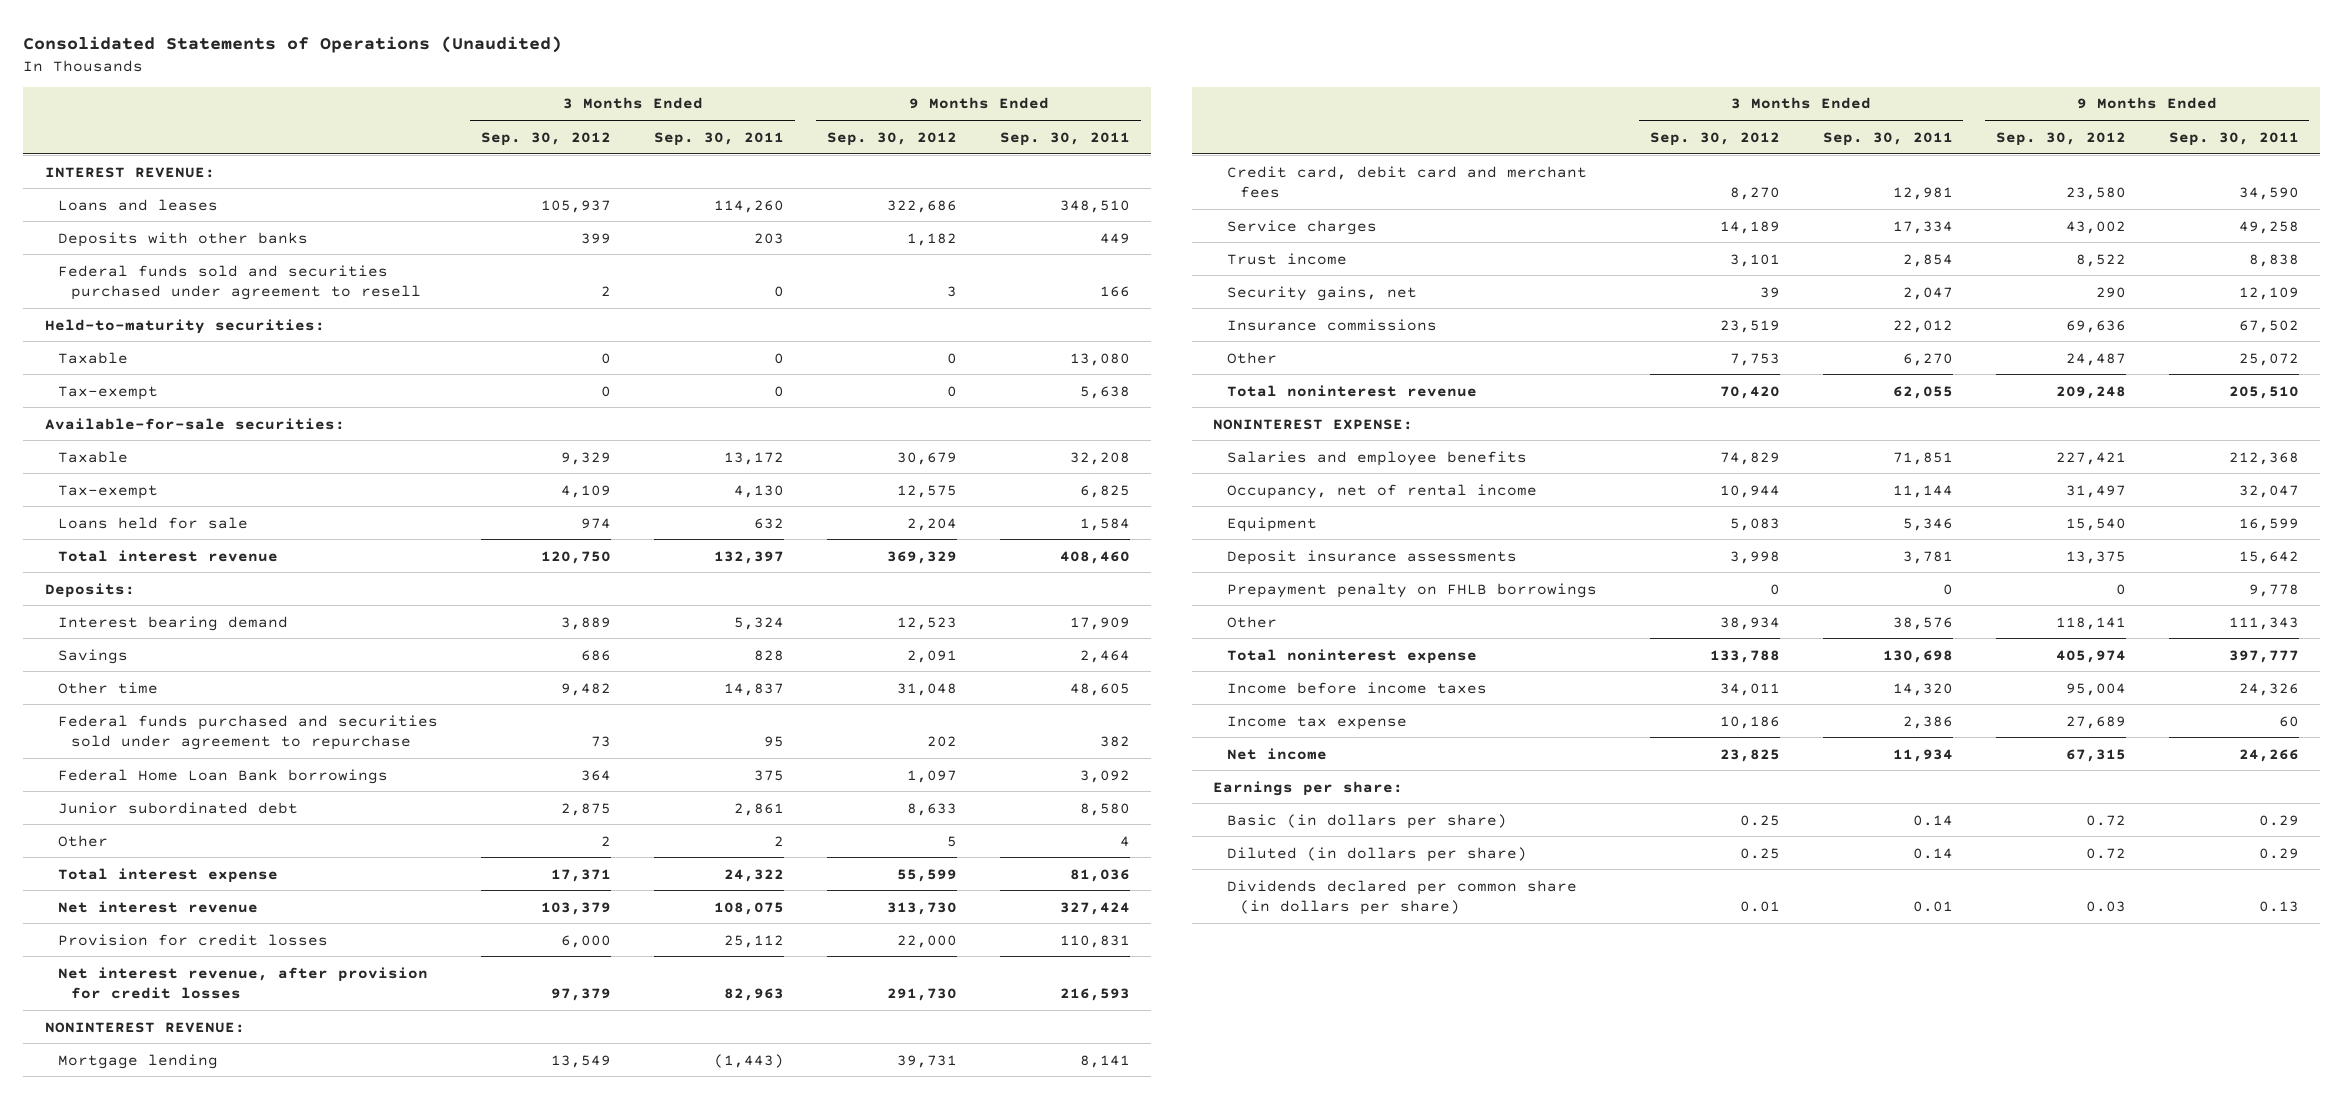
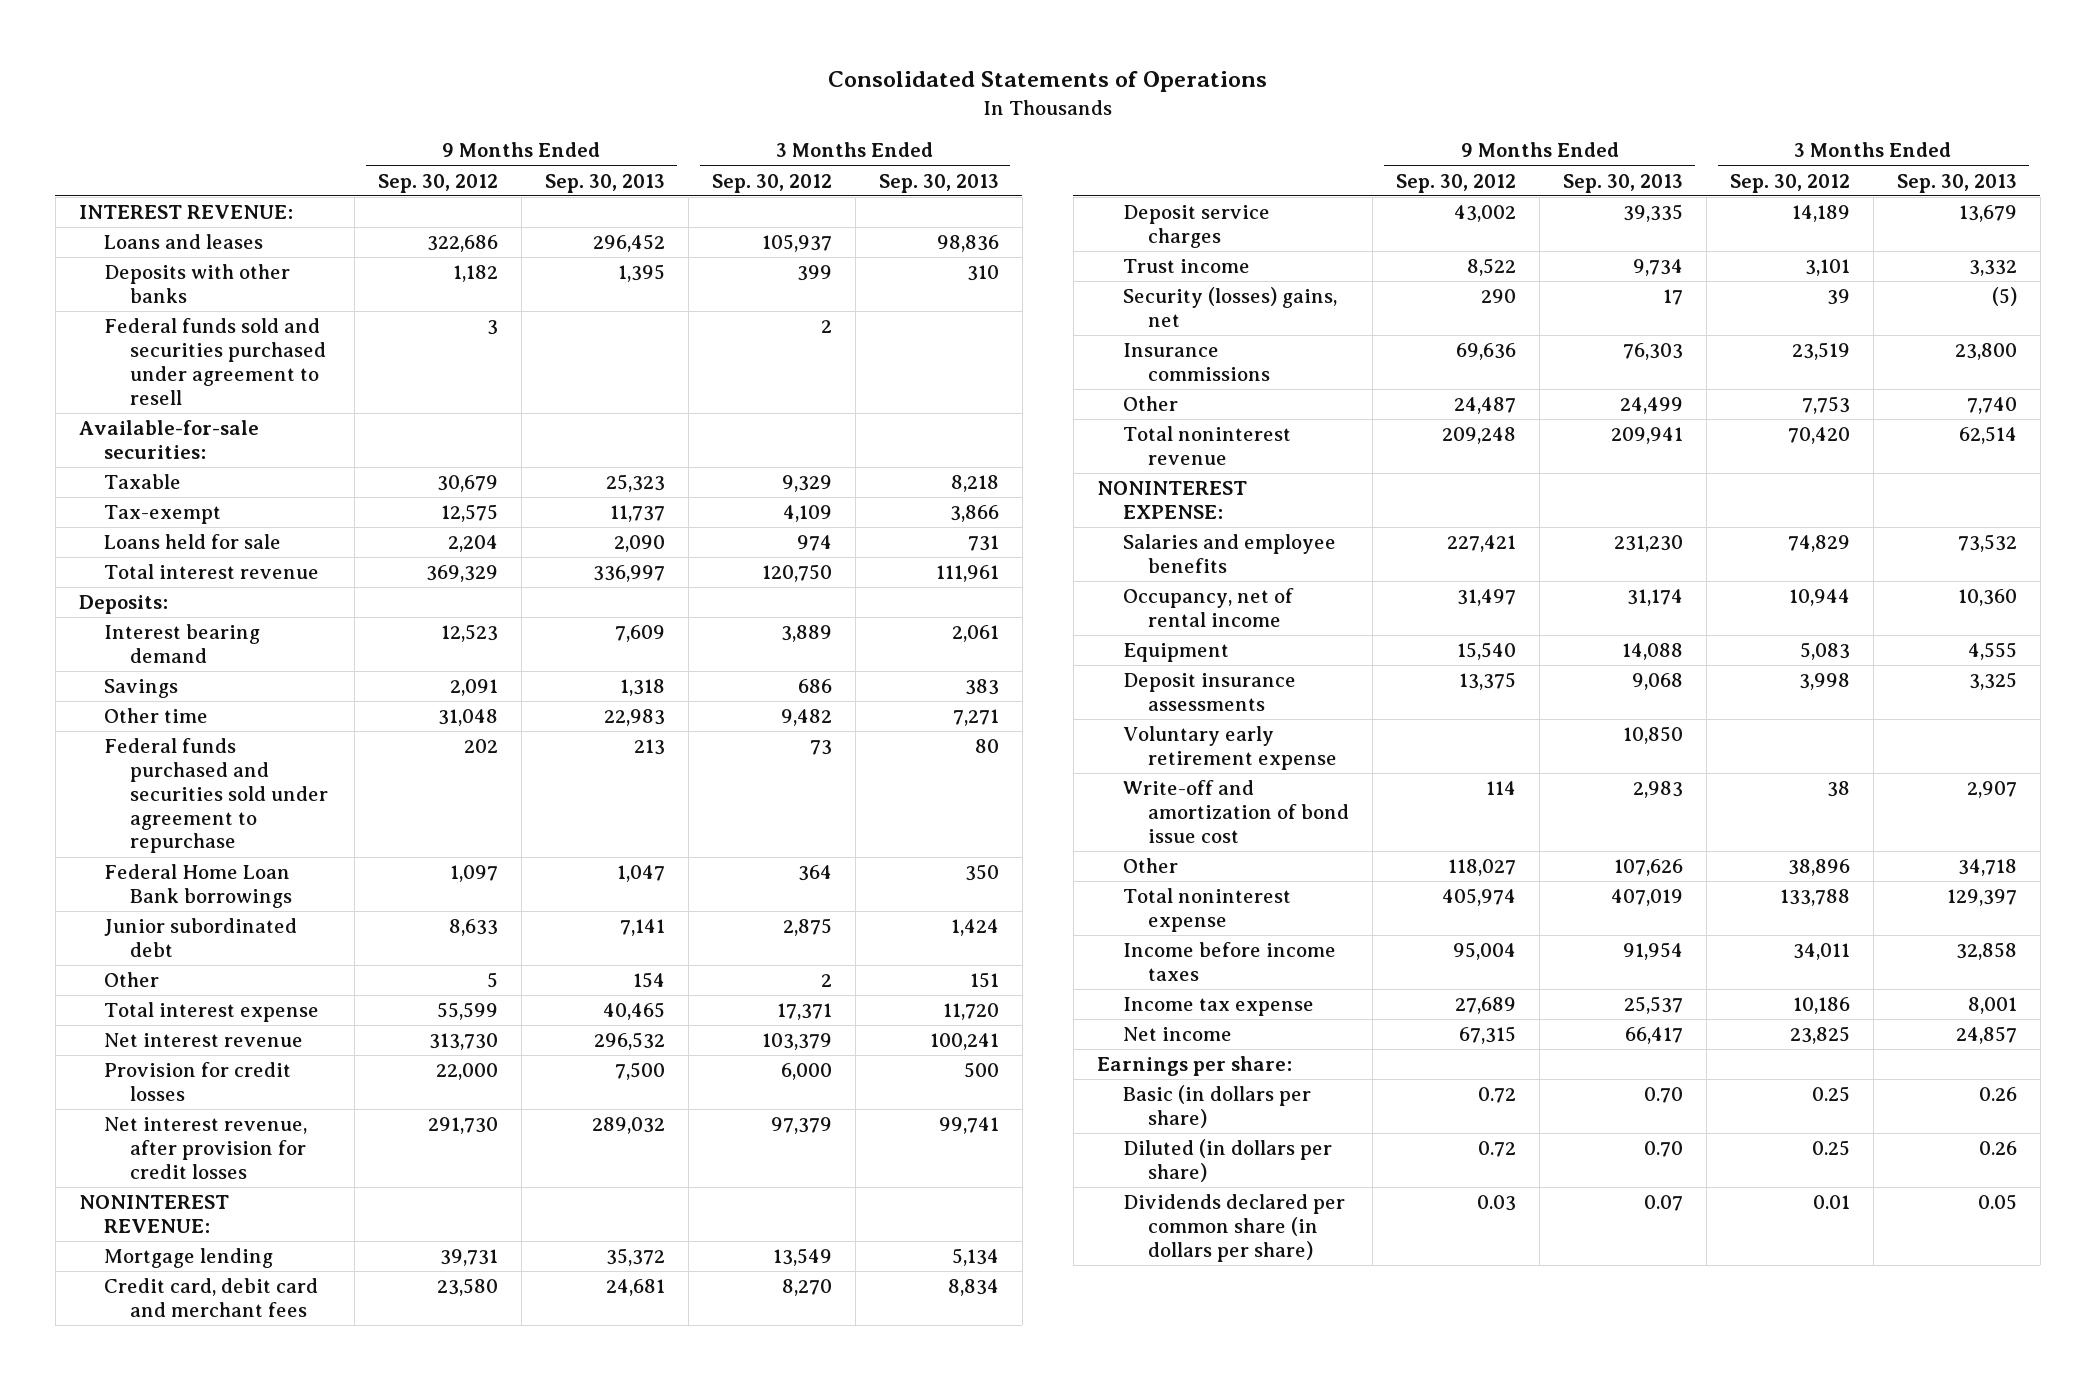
[23,35,563,53] Consolidated Statements of Operations (Unaudited) -> [827,71,1267,93] Consolidated Statements of Operations
[654,131,785,146] Sep. 30, 2011 -> none
[1000,131,1131,146] Sep. 30, 2011 -> none
none -> [544,173,665,193] Sep. 30, 2013
none -> [878,173,999,193] Sep. 30, 2013
[44,318,325,334] Held-to-maturity securities: -> none
[58,351,129,364] Taxable -> none
[58,385,159,400] Tax-exempt -> none
[1226,219,1377,235] Service charges -> [1122,205,1270,249] Deposit service charges
[1226,285,1417,301] Security gains, net -> [1122,287,1337,328] Security (losses) gains, net
[1226,582,1597,598] Prepayment penalty on FHLB borrowings -> none
none -> [1122,726,1338,771] Voluntary early retirement expense
none -> [1122,780,1350,843] Write-off and amortization of bond issue cost
[1719,616,1780,630] 38,934 -> [1787,859,1850,877] 38,896
[2055,616,2126,630] 118,141 -> [1448,859,1517,877] 118,027

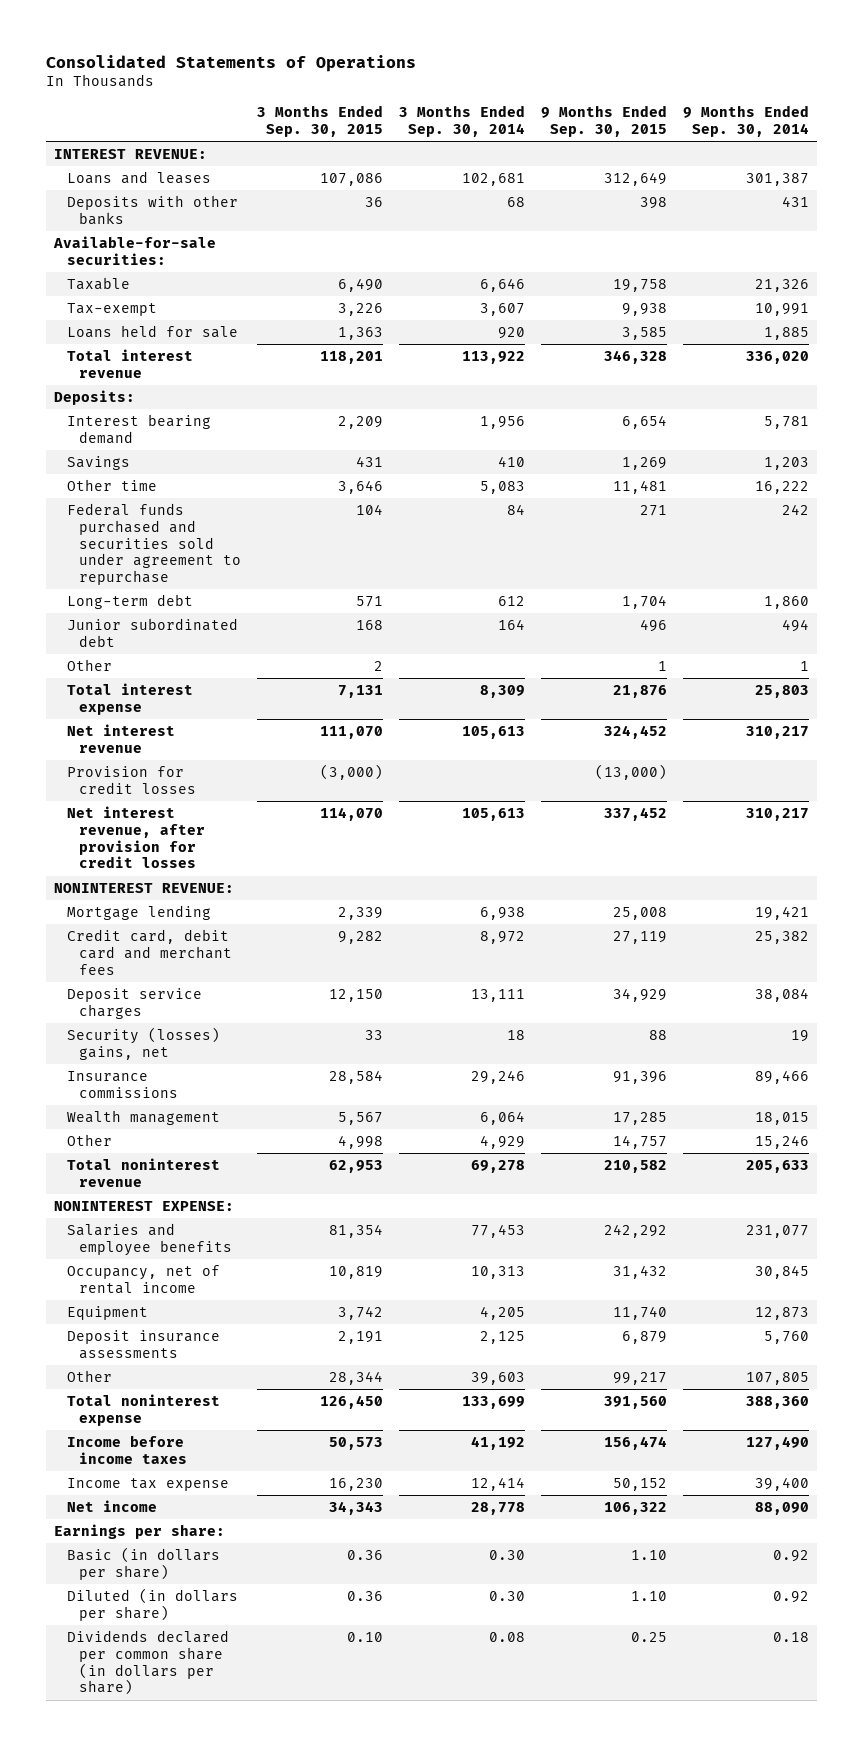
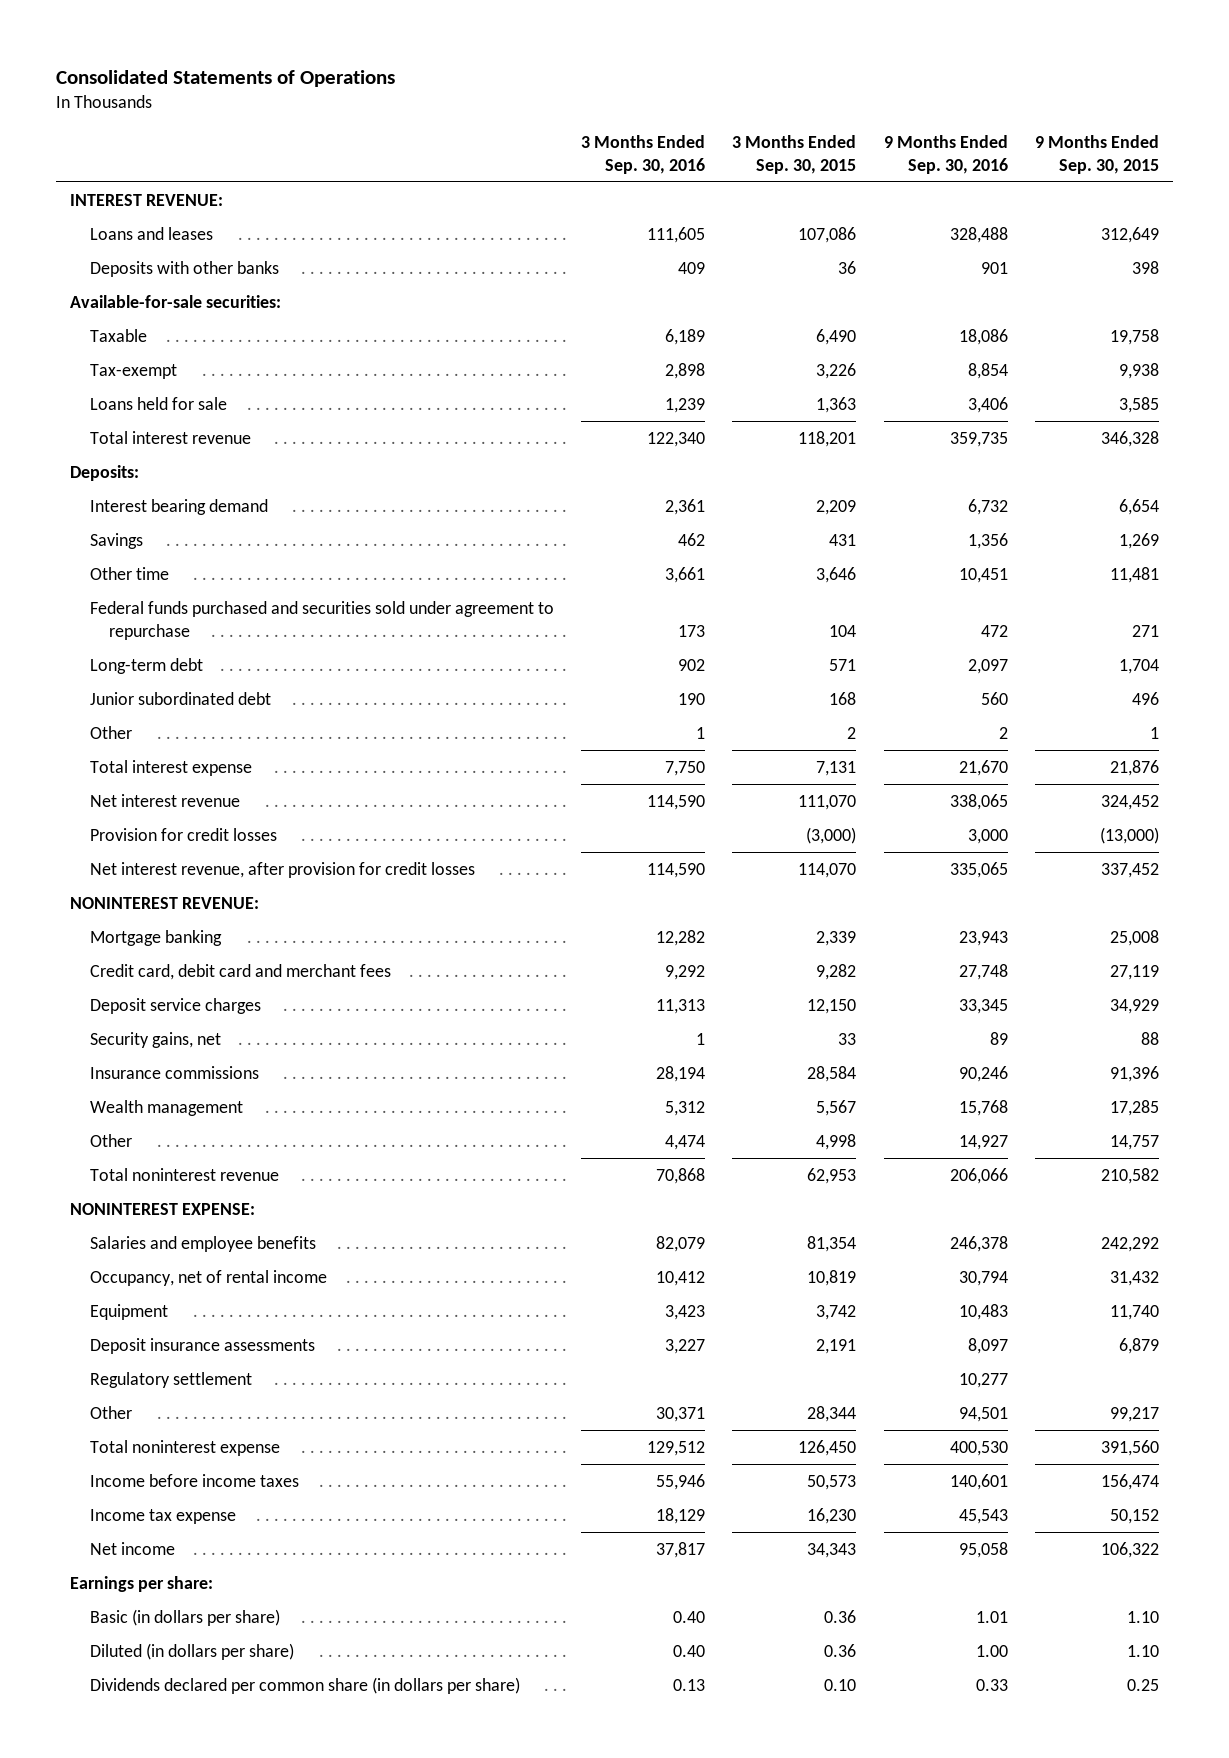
[398,105,525,137] 3 Months Ended Sep. 30, 2014 -> none
[682,105,809,137] 9 Months Ended Sep. 30, 2014 -> none
none -> [581,134,706,174] 3 Months Ended Sep. 30, 2016
none -> [883,134,1008,174] 9 Months Ended Sep. 30, 2016
[66,904,211,920] Mortgage lending -> [89,929,222,946] Mortgage banking
[66,1026,220,1060] Security (losses) gains, net -> [89,1031,221,1048] Security gains, net
none -> [89,1371,252,1388] Regulatory settlement

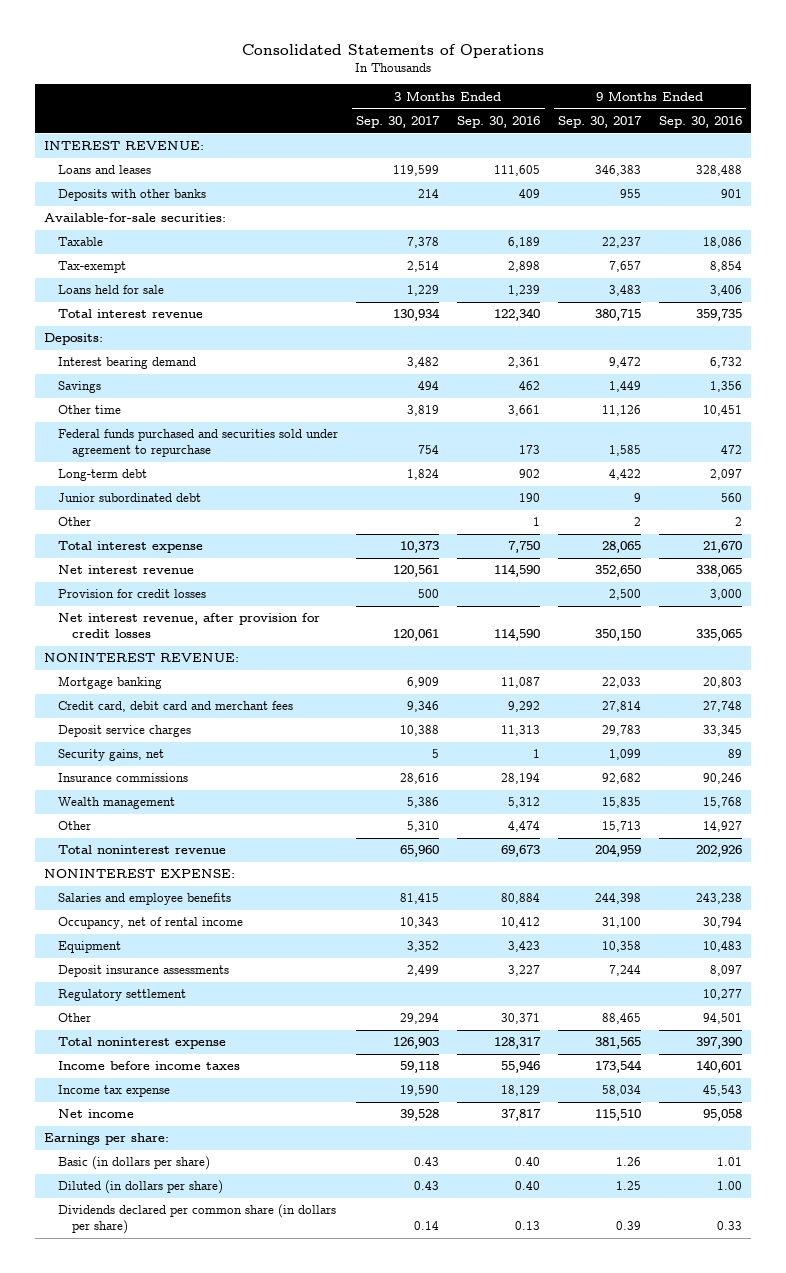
[732,134,857,174] 3 Months Ended Sep. 30, 2015 -> none
[1035,134,1160,174] 9 Months Ended Sep. 30, 2015 -> none
none -> [356,116,441,129] Sep. 30, 2017
none -> [558,116,643,129] Sep. 30, 2017
[656,929,706,946] 12,282 -> [501,677,541,689] 11,087
[958,930,1008,946] 23,943 -> [703,677,743,689] 20,803
[656,1167,706,1184] 70,868 -> [501,845,541,858] 69,673
[949,1167,1008,1184] 206,066 -> [696,845,743,858] 202,926
[656,1235,706,1252] 82,079 -> [501,893,541,905] 80,884
[949,1235,1008,1252] 246,378 -> [696,893,743,905] 243,238
[647,1440,706,1456] 129,512 -> [494,1037,542,1050] 128,317
[949,1440,1008,1456] 400,530 -> [696,1037,743,1050] 397,390

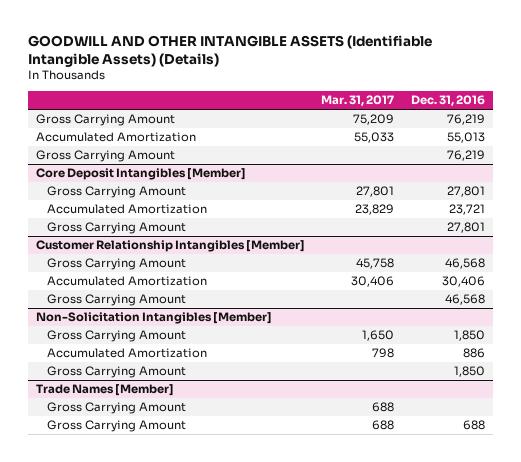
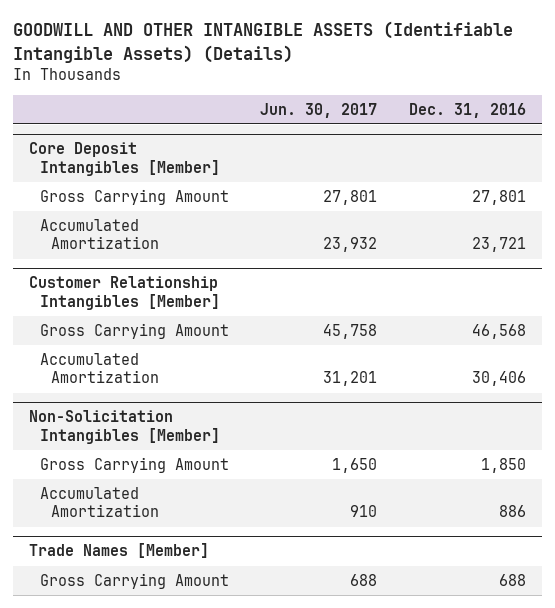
[321,95,395,107] Mar. 31, 2017 -> none
none -> [260,102,378,118] Jun. 30, 2017
[35,114,175,127] Gross Carrying Amount -> none
[35,132,196,143] Accumulated Amortization -> none
[35,150,175,163] Gross Carrying Amount -> none
[47,222,187,235] Gross Carrying Amount -> none
[47,294,187,307] Gross Carrying Amount -> none
[47,366,187,379] Gross Carrying Amount -> none
[47,402,187,415] Gross Carrying Amount -> none

